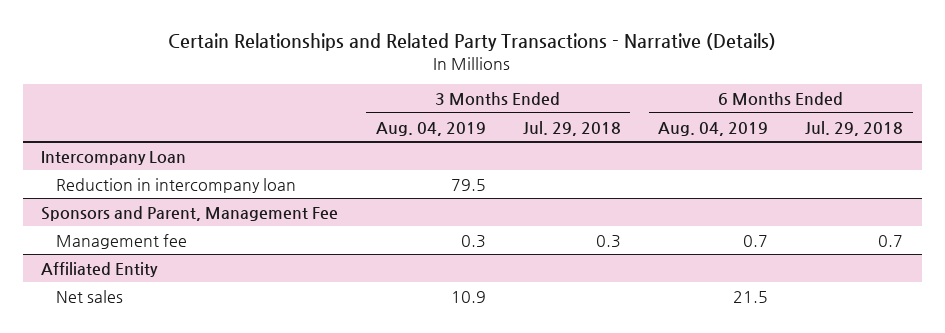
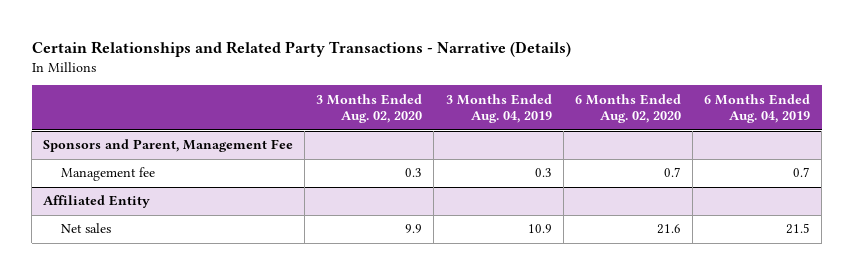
[522,120,621,136] Jul. 29, 2018 -> none
[805,120,904,136] Jul. 29, 2018 -> none
none -> [316,93,423,124] 3 Months Ended Aug. 02, 2020
none -> [574,93,681,124] 6 Months Ended Aug. 02, 2020
[41,150,187,165] Intercompany Loan -> none
[55,177,296,193] Reduction in intercompany loan -> none

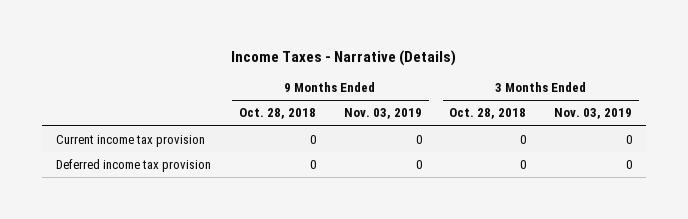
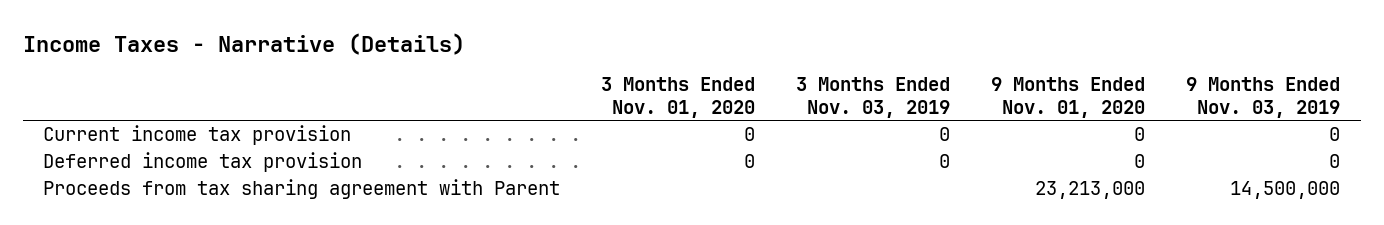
[238,108,316,120] Oct. 28, 2018 -> none
[449,108,527,120] Oct. 28, 2018 -> none
none -> [601,77,756,118] 3 Months Ended Nov. 01, 2020
none -> [991,77,1146,118] 9 Months Ended Nov. 01, 2020
none -> [43,179,561,200] Proceeds from tax sharing agreement with Parent

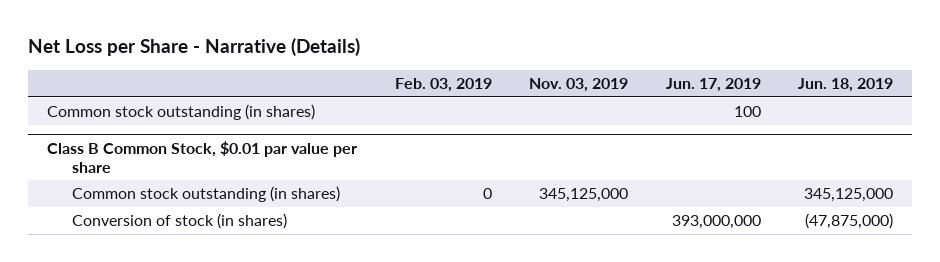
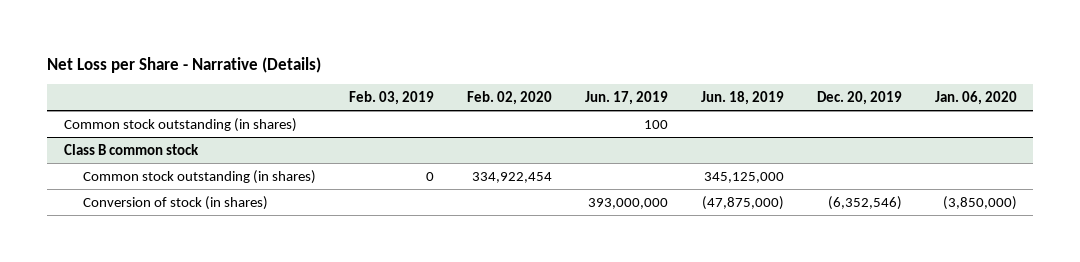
[529,78,629,93] Nov. 03, 2019 -> none
none -> [466,91,552,106] Feb. 02, 2020
none -> [816,91,902,106] Dec. 20, 2019
none -> [934,91,1017,106] Jan. 06, 2020
[47,140,358,173] Class B Common Stock, $0.01 par value per share -> [63,143,199,155] Class B common stock

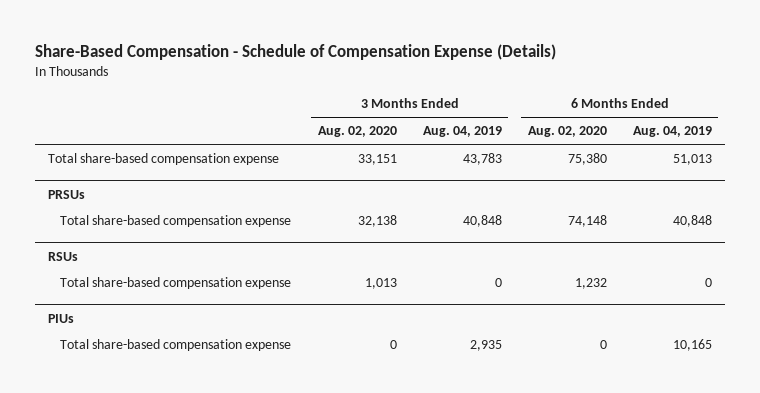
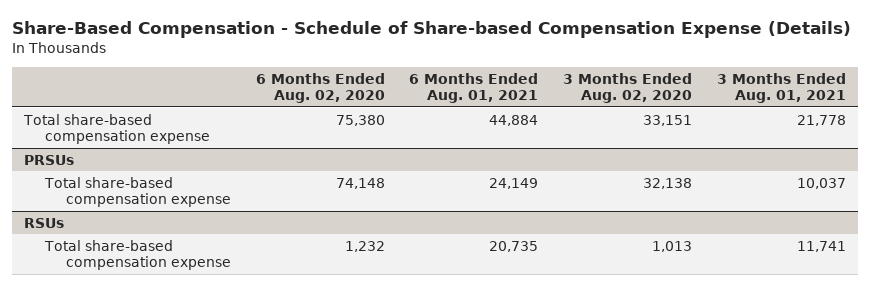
[34,43,556,60] Share-Based Compensation - Schedule of Compensation Expense (Details) -> [11,20,851,38] Share-Based Compensation - Schedule of Share-based Compensation Expense (Details)
[422,126,502,138] Aug. 04, 2019 -> none
[632,126,712,138] Aug. 04, 2019 -> none
none -> [409,72,539,104] 6 Months Ended Aug. 01, 2021
none -> [716,72,846,104] 3 Months Ended Aug. 01, 2021
[47,313,74,323] PIUs -> none
[60,339,292,352] Total share-based compensation expense -> none

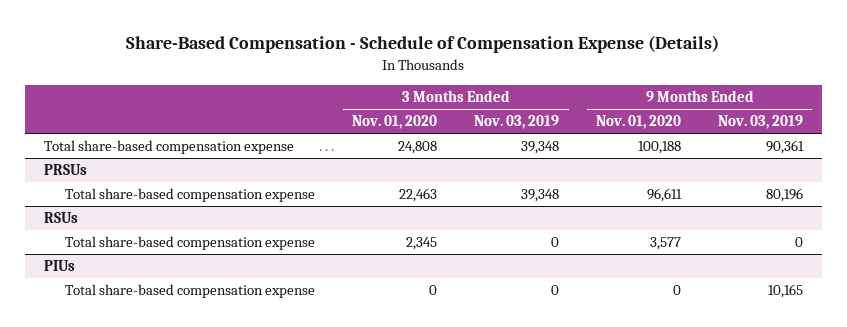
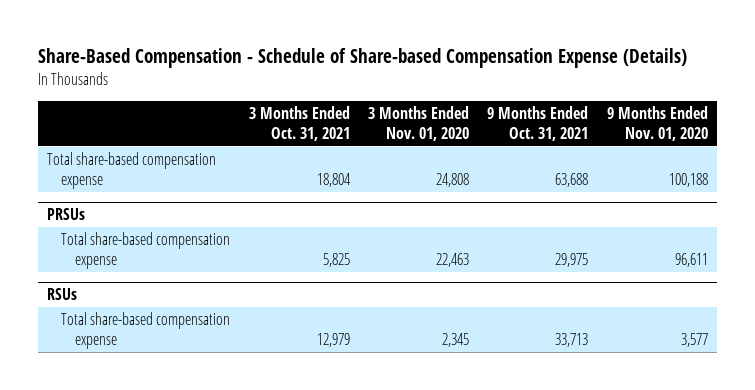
[126,35,720,54] Share-Based Compensation - Schedule of Compensation Expense (Details) -> [37,47,687,68] Share-Based Compensation - Schedule of Share-based Compensation Expense (Details)
[474,115,560,130] Nov. 03, 2019 -> none
[718,115,804,130] Nov. 03, 2019 -> none
none -> [248,105,350,142] 3 Months Ended Oct. 31, 2021
none -> [487,105,589,142] 9 Months Ended Oct. 31, 2021
[43,260,75,272] PIUs -> none
[65,284,316,299] Total share-based compensation expense -> none

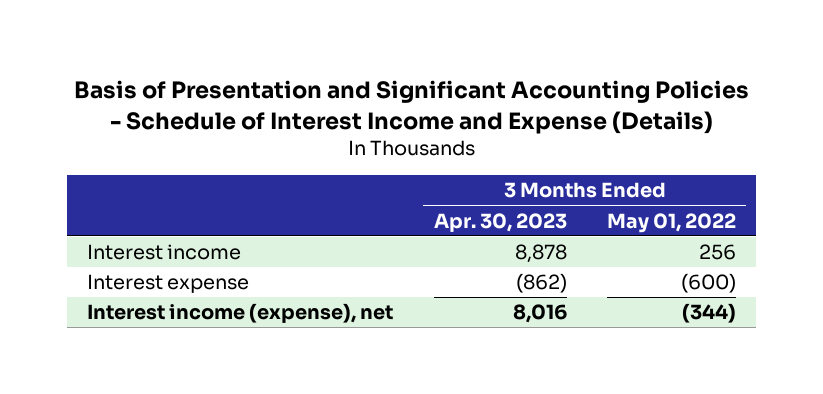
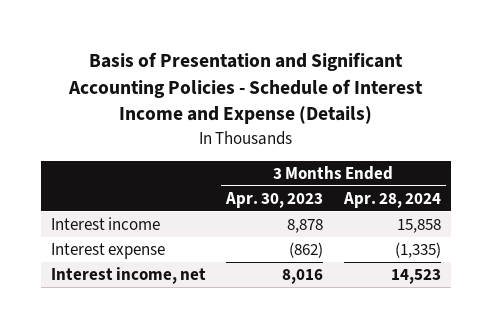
[606,212,736,233] May 01, 2022 -> none
none -> [342,192,441,209] Apr. 28, 2024
[87,303,394,324] Interest income (expense), net -> [50,267,206,285] Interest income, net

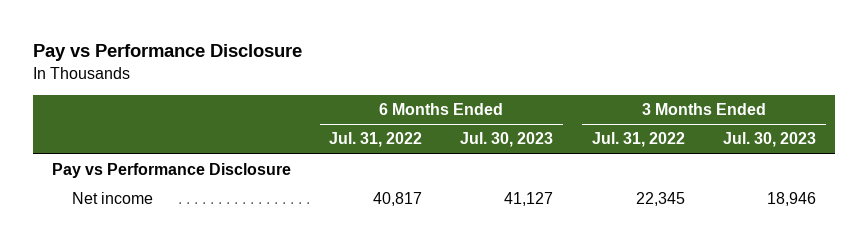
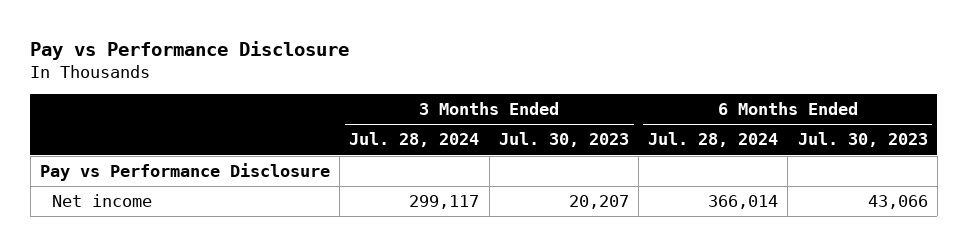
[329,132,423,148] Jul. 31, 2022 -> none
[591,132,685,148] Jul. 31, 2022 -> none
none -> [349,132,480,148] Jul. 28, 2024
none -> [648,132,779,148] Jul. 28, 2024
[504,192,554,207] 41,127 -> [867,195,928,210] 43,066
[766,192,816,207] 18,946 -> [568,195,629,210] 20,207

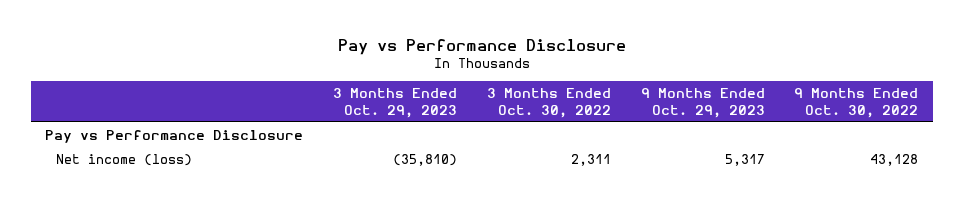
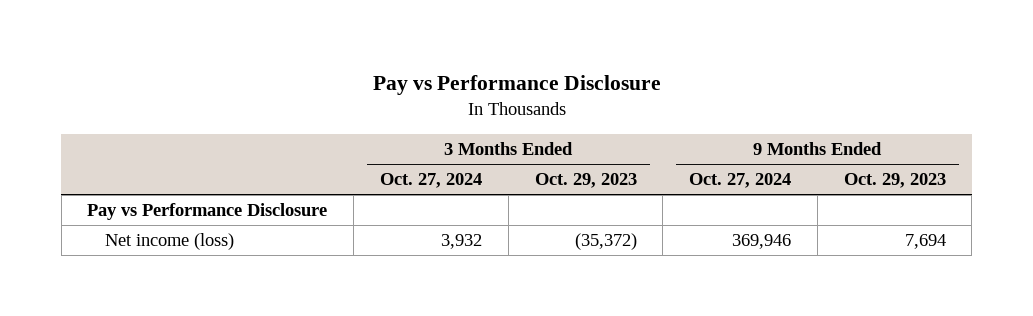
[486,87,611,118] 3 Months Ended Oct. 30, 2022 -> none
[794,87,919,118] 9 Months Ended Oct. 30, 2022 -> none
none -> [379,173,482,189] Oct. 27, 2024
none -> [689,173,792,189] Oct. 27, 2024
[393,153,458,166] (35,810) -> [574,233,637,251] (35,372)
[724,153,765,166] 5,317 -> [904,234,946,250] 7,694

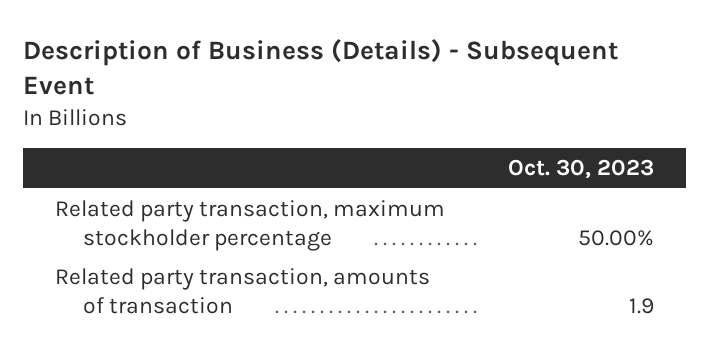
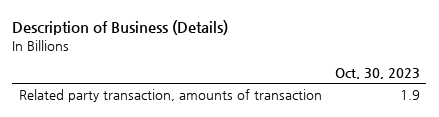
[23,38,619,96] Description of Business (Details) - Subsequent Event -> [12,20,229,36] Description of Business (Details)
[54,199,445,251] Related party transaction, maximum stockholder percentage -> none

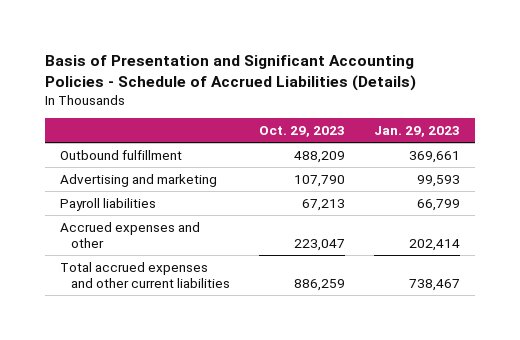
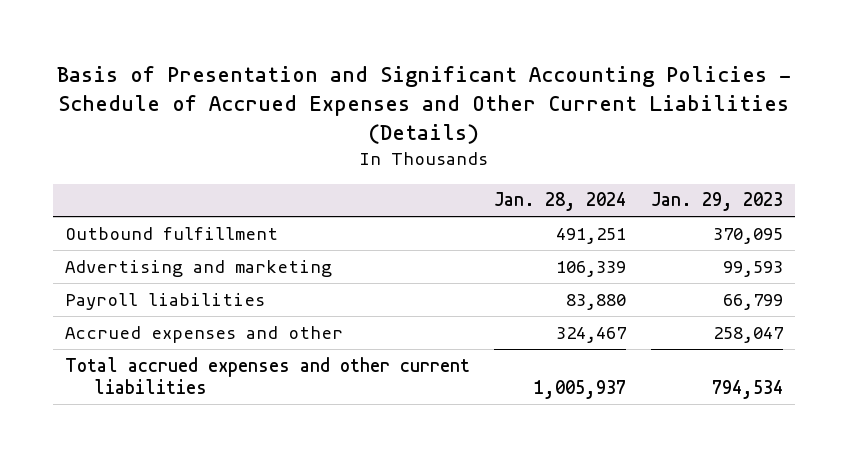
[45,54,417,91] Basis of Presentation and Significant Accounting Policies - Schedule of Accrued Liabilities (Details) -> [56,66,791,144] Basis of Presentation and Significant Accounting Policies - Schedule of Accrued Expenses and Other Current Liabilities (Details)
[259,125,346,137] Oct. 29, 2023 -> none
none -> [494,192,627,212] Jan. 28, 2024
[409,150,461,163] 369,661 -> [712,227,783,244] 370,095
[409,238,461,251] 202,414 -> [712,326,783,343] 258,047
[409,278,461,291] 738,467 -> [711,380,783,400] 794,534

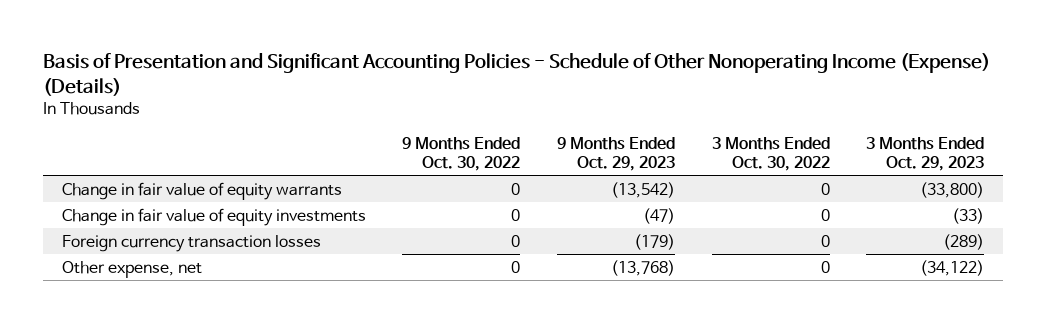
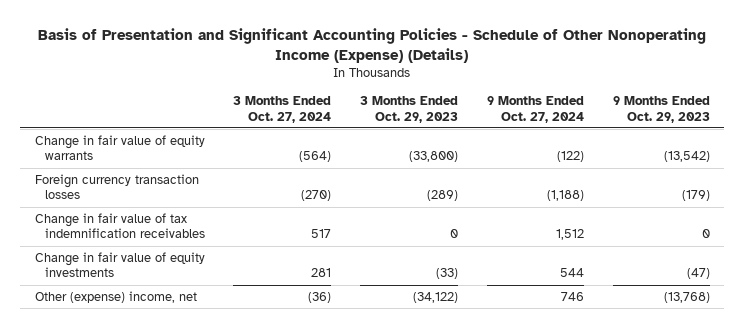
[402,136,521,171] 9 Months Ended Oct. 30, 2022 -> none
[711,136,830,171] 3 Months Ended Oct. 30, 2022 -> none
none -> [233,96,332,123] 3 Months Ended Oct. 27, 2024
none -> [486,96,584,123] 9 Months Ended Oct. 27, 2024
none -> [34,212,205,239] Change in fair value of tax indemnification receivables
[61,207,366,226] Change in fair value of equity investments -> [34,251,205,278] Change in fair value of equity investments
[61,260,202,278] Other expense, net -> [34,290,197,303] Other (expense) income, net

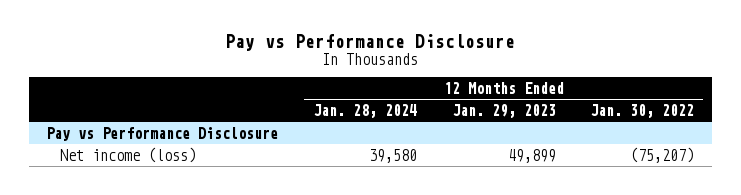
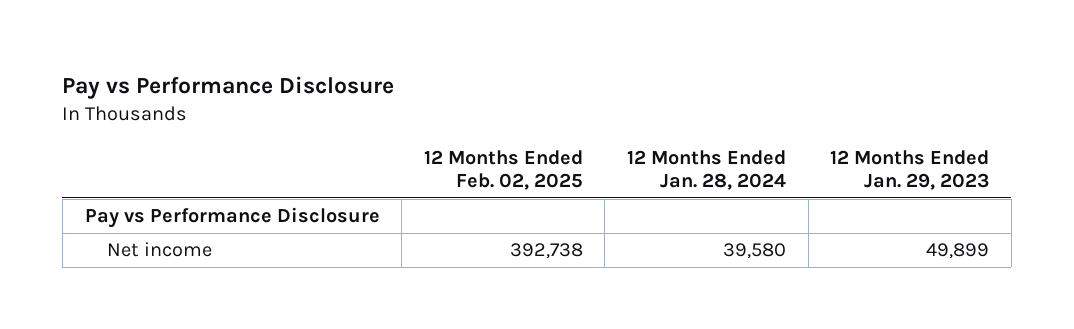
[590,103,695,118] Jan. 30, 2022 -> none
none -> [423,149,583,191] 12 Months Ended Feb. 02, 2025
[59,146,196,163] Net income (loss) -> [106,242,212,258] Net income

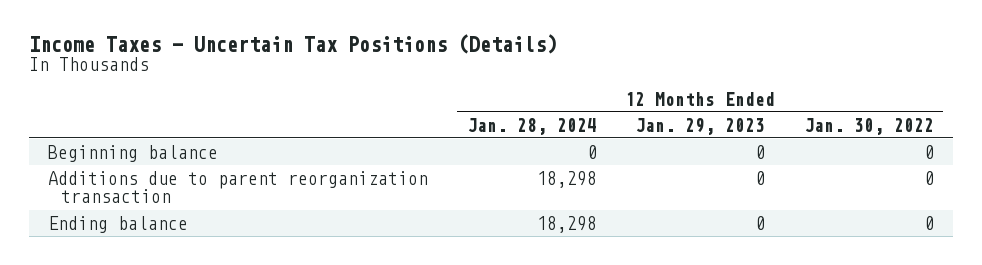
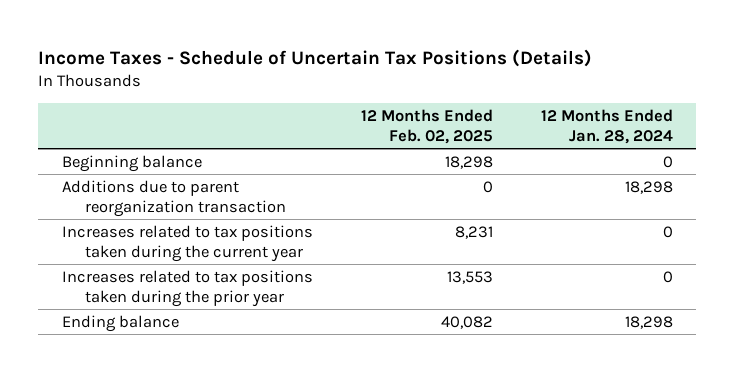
[28,33,557,54] Income Taxes - Uncertain Tax Positions (Details) -> [38,49,593,68] Income Taxes - Schedule of Uncertain Tax Positions (Details)
[635,117,766,135] Jan. 29, 2023 -> none
[803,117,934,135] Jan. 30, 2022 -> none
none -> [360,108,493,144] 12 Months Ended Feb. 02, 2025
none -> [62,224,314,262] Increases related to tax positions taken during the current year
none -> [62,269,314,307] Increases related to tax positions taken during the prior year

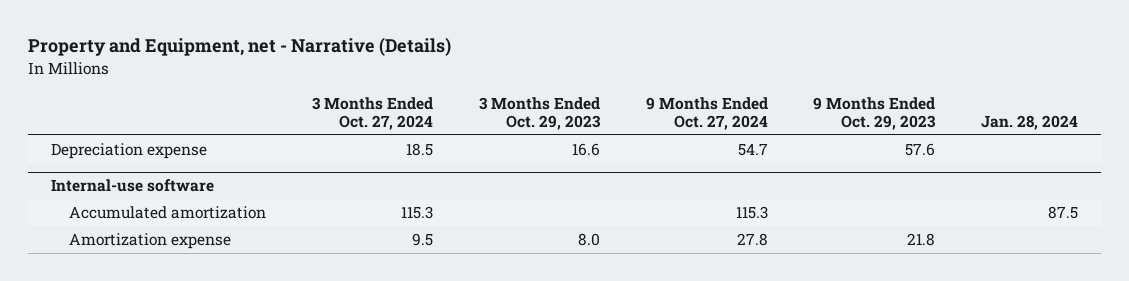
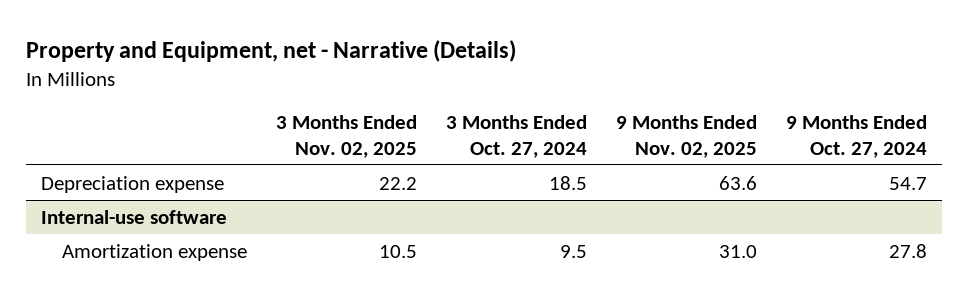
[478,96,601,130] 3 Months Ended Oct. 29, 2023 -> none
[813,96,937,130] 9 Months Ended Oct. 29, 2023 -> none
[981,114,1079,130] Jan. 28, 2024 -> none
none -> [276,115,418,158] 3 Months Ended Nov. 02, 2025
none -> [616,115,758,158] 9 Months Ended Nov. 02, 2025
[69,206,267,220] Accumulated amortization -> none

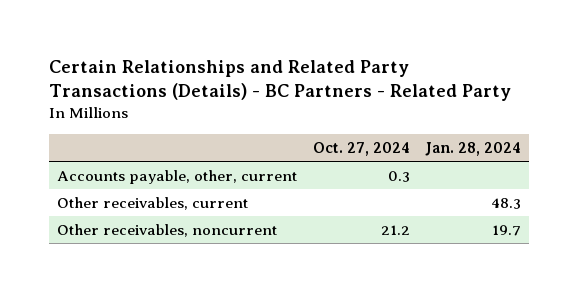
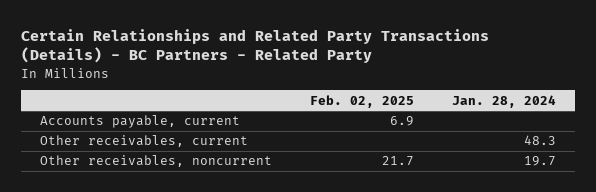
[312,141,410,156] Oct. 27, 2024 -> none
none -> [309,94,414,108] Feb. 02, 2025
[57,169,298,184] Accounts payable, other, current -> [39,115,240,129] Accounts payable, current

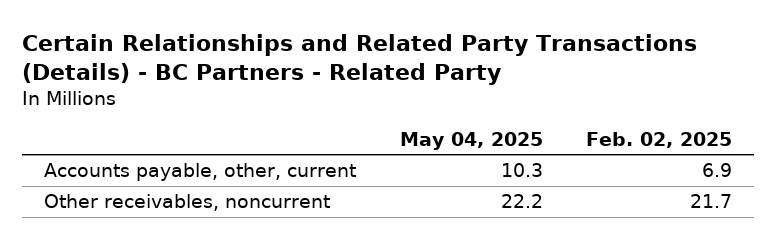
[451,94,556,108] Jan. 28, 2024 -> none
none -> [399,131,543,150] May 04, 2025
[39,135,248,148] Other receivables, current -> none
[39,115,240,129] Accounts payable, current -> [44,163,357,182] Accounts payable, other, current

